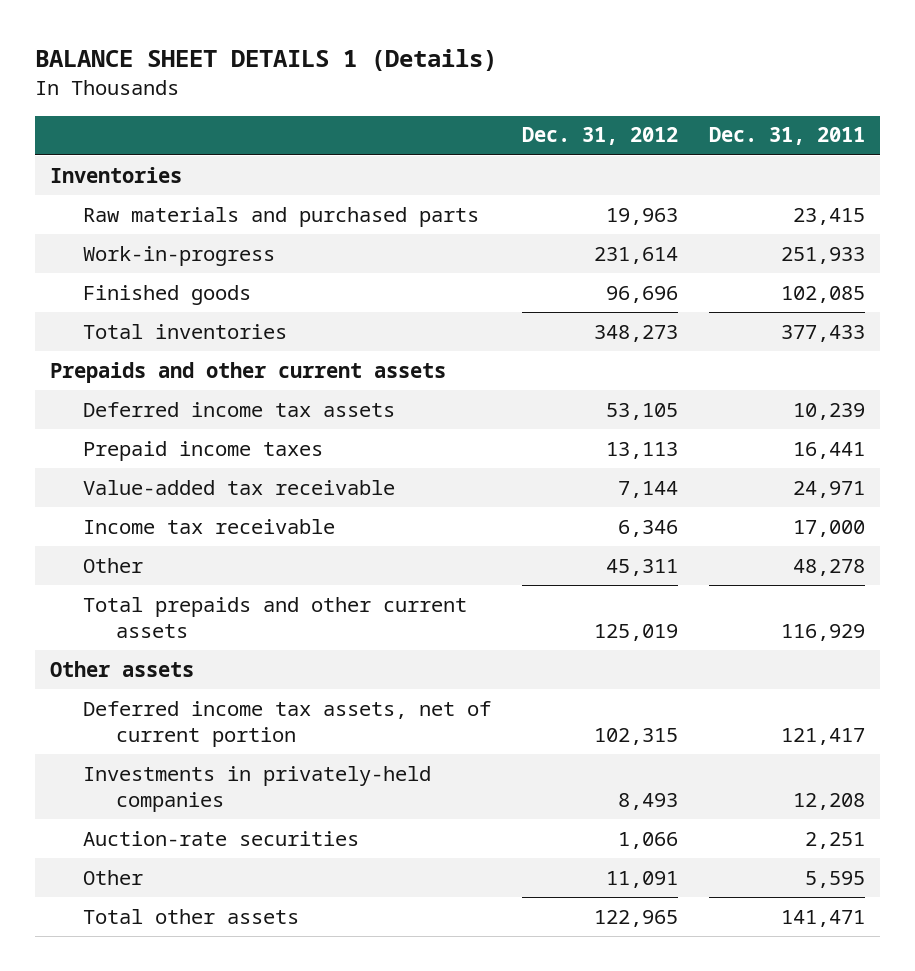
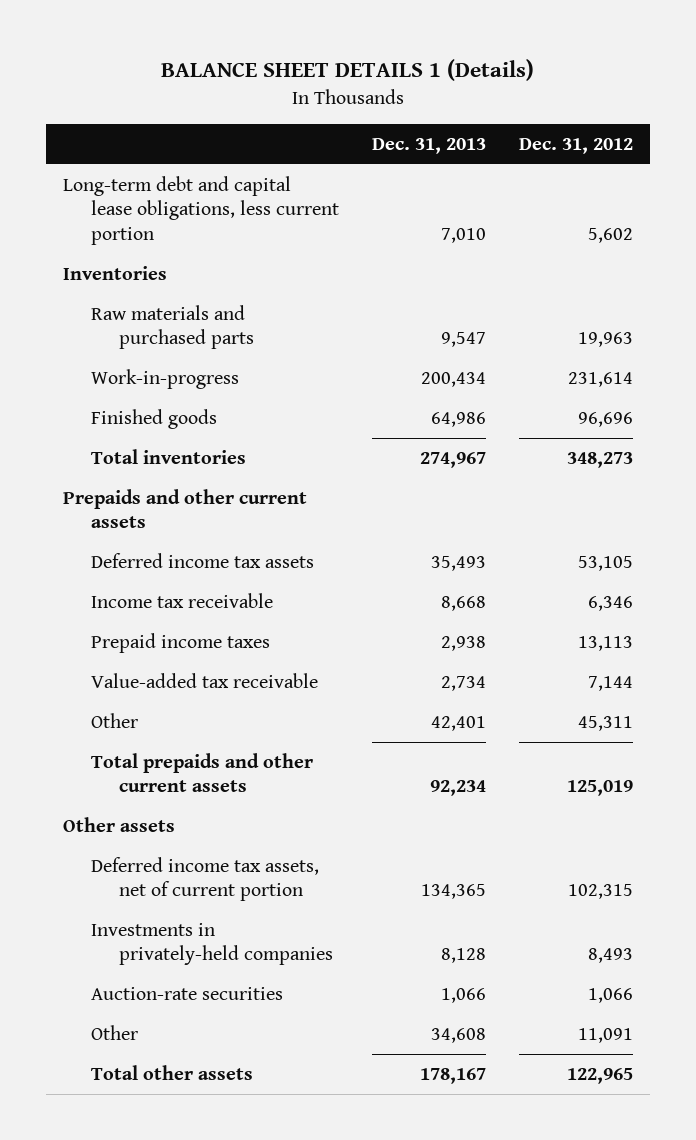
[708,127,865,146] Dec. 31, 2011 -> none
none -> [371,138,486,155] Dec. 31, 2013
none -> [62,176,339,245] Long-term debt and capital lease obligations, less current portion
[83,518,336,534] Income tax receivable -> [90,593,273,609] Income tax receivable

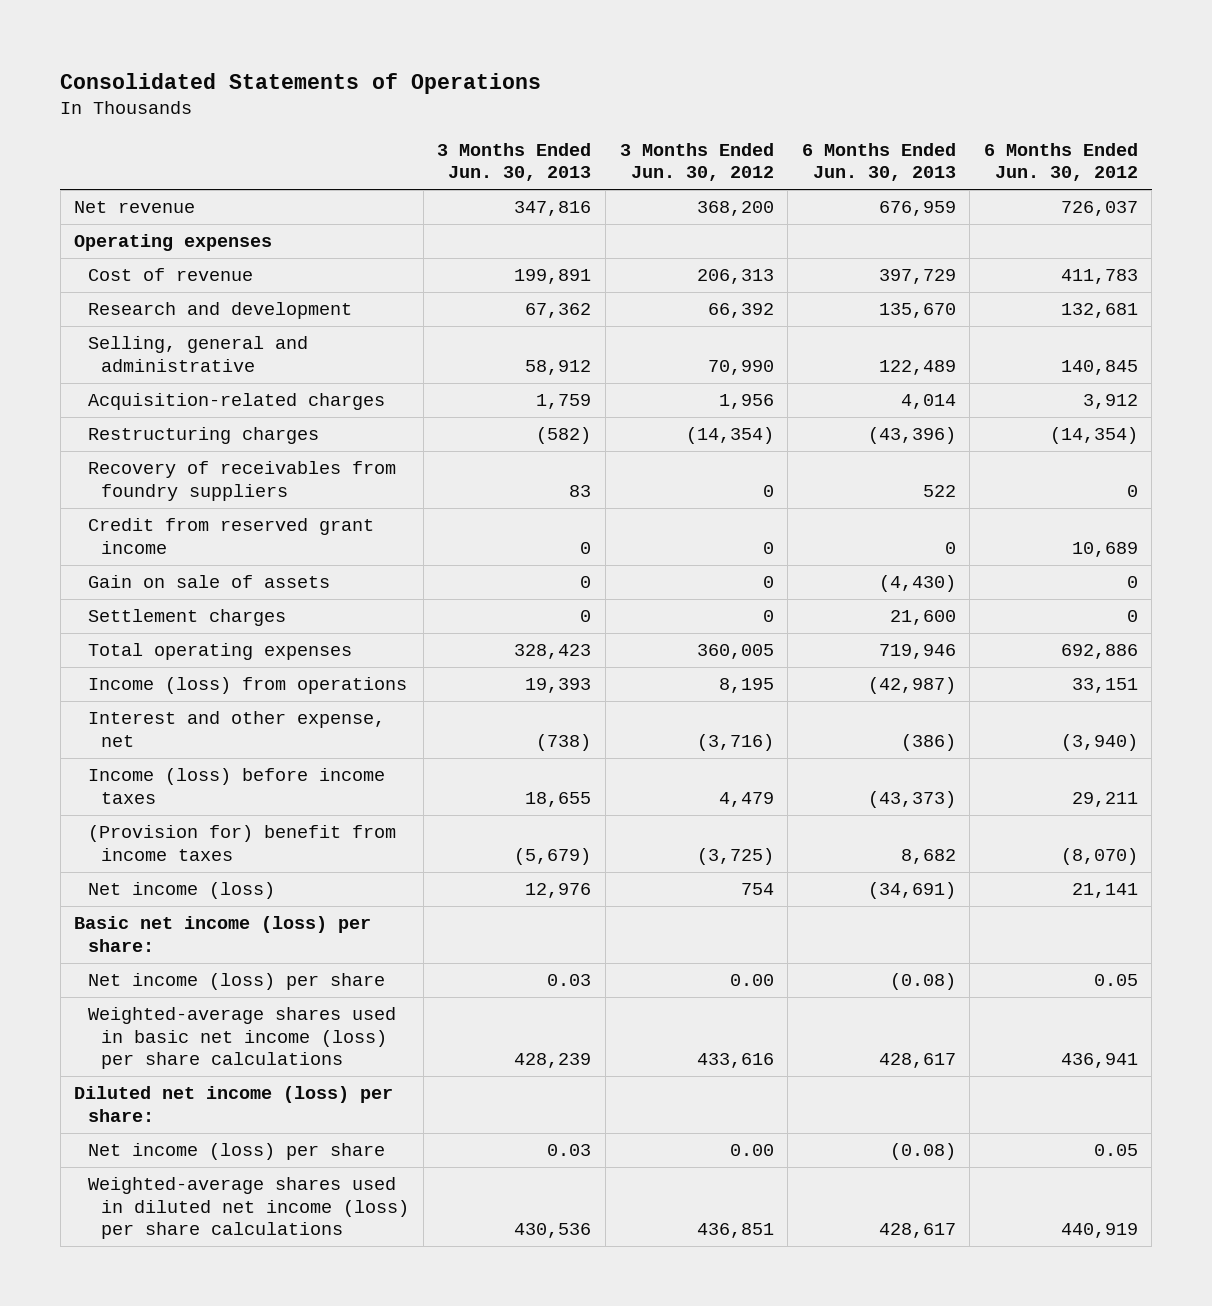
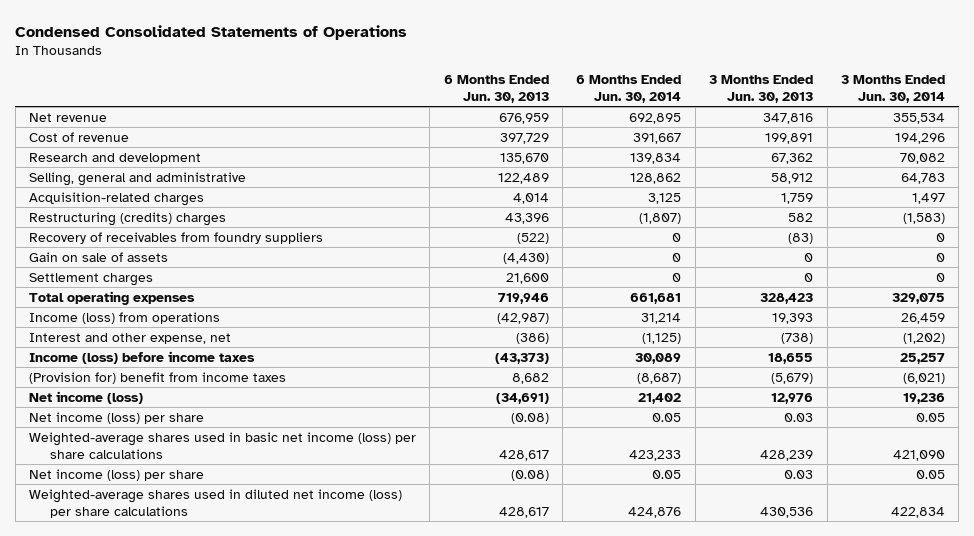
[60,72,542,94] Consolidated Statements of Operations -> [15,24,408,40] Condensed Consolidated Statements of Operations
[619,142,774,182] 3 Months Ended Jun. 30, 2012 -> none
[983,142,1138,182] 6 Months Ended Jun. 30, 2012 -> none
none -> [576,74,682,103] 6 Months Ended Jun. 30, 2014
none -> [840,74,945,103] 3 Months Ended Jun. 30, 2014
[74,234,273,252] Operating expenses -> none
[87,518,374,554] Credit from reserved grant income -> none
[87,427,319,445] Restructuring charges -> [29,211,227,226] Restructuring (credits) charges
[536,427,592,445] (582) -> [788,212,814,222] 582
[867,427,956,445] (43,396) -> [504,212,549,224] 43,396
[569,484,592,497] 83 -> [788,232,814,244] (83)
[922,484,956,497] 522 -> [516,232,549,244] (522)
[74,916,372,952] Basic net income (loss) per share: -> none
[74,1086,394,1122] Diluted net income (loss) per share: -> none

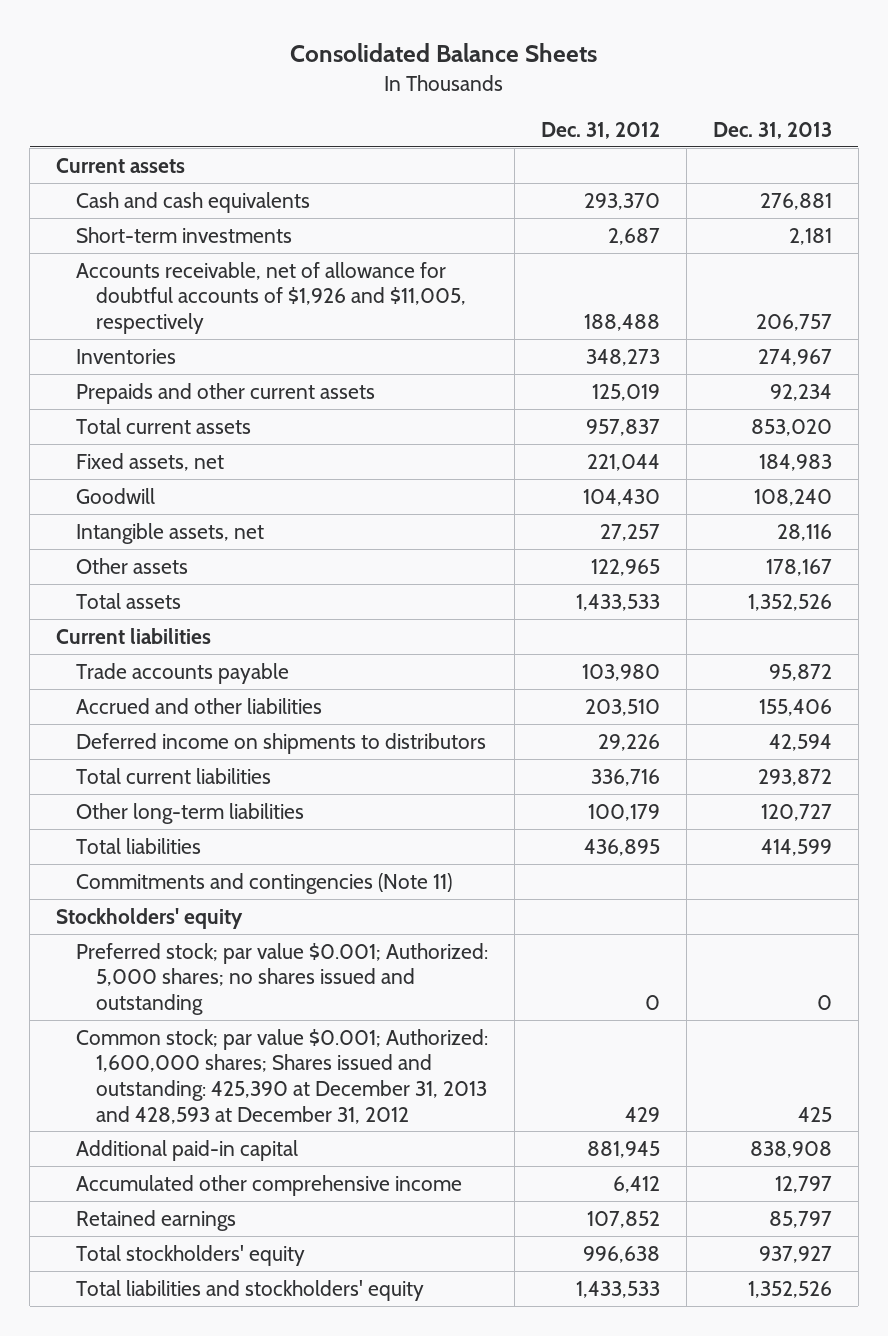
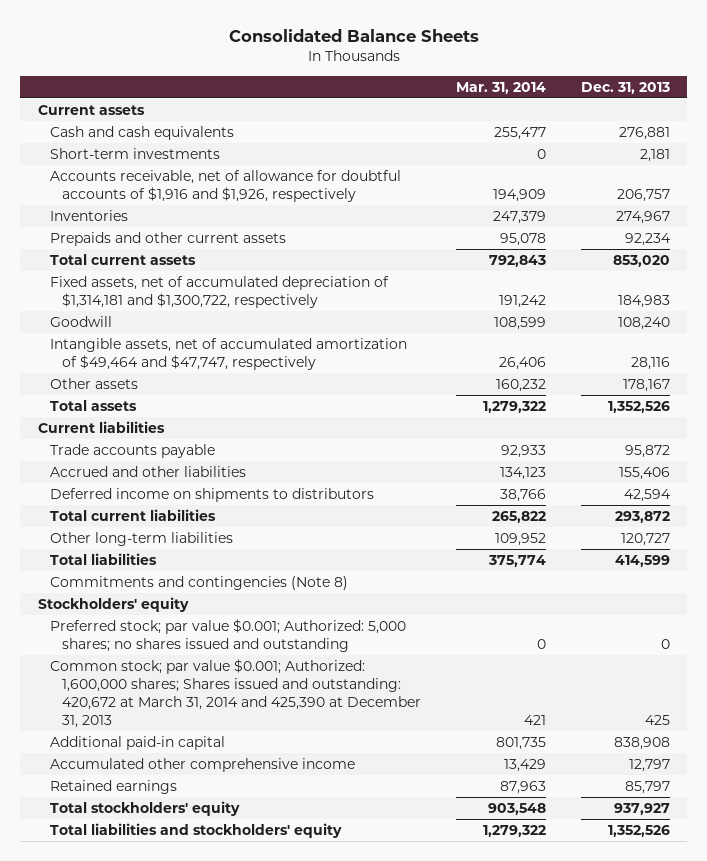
[540,121,660,139] Dec. 31, 2012 -> none
none -> [455,81,546,94] Mar. 31, 2014
[76,261,467,334] Accounts receivable, net of allowance for doubtful accounts of $1,926 and $11,005, respectively -> [49,169,401,202] Accounts receivable, net of allowance for doubtful accounts of $1,916 and $1,926, respectively
[76,452,225,471] Fixed assets, net -> [49,275,389,308] Fixed assets, net of accumulated depreciation of $1,314,181 and $1,300,722, respectively
[76,522,265,544] Intangible assets, net -> [49,337,407,370] Intangible assets, net of accumulated amortization of $49,464 and $47,747, respectively
[76,872,453,894] Commitments and contingencies (Note 11) -> [49,575,348,590] Commitments and contingencies (Note 8)
[76,1028,489,1124] Common stock; par value $0.001; Authorized: 1,600,000 shares; Shares issued and outstanding: 425,390 at December 31, 2013 and 428,593 at December 31, 2012 -> [49,658,421,728] Common stock; par value $0.001; Authorized: 1,600,000 shares; Shares issued and outstanding: 420,672 at March 31, 2014 and 425,390 at December 31, 2013

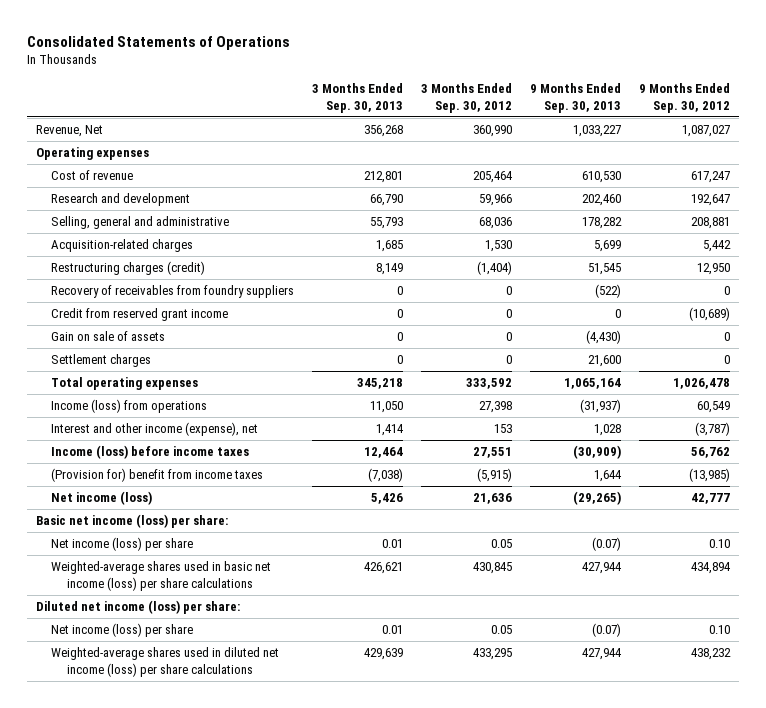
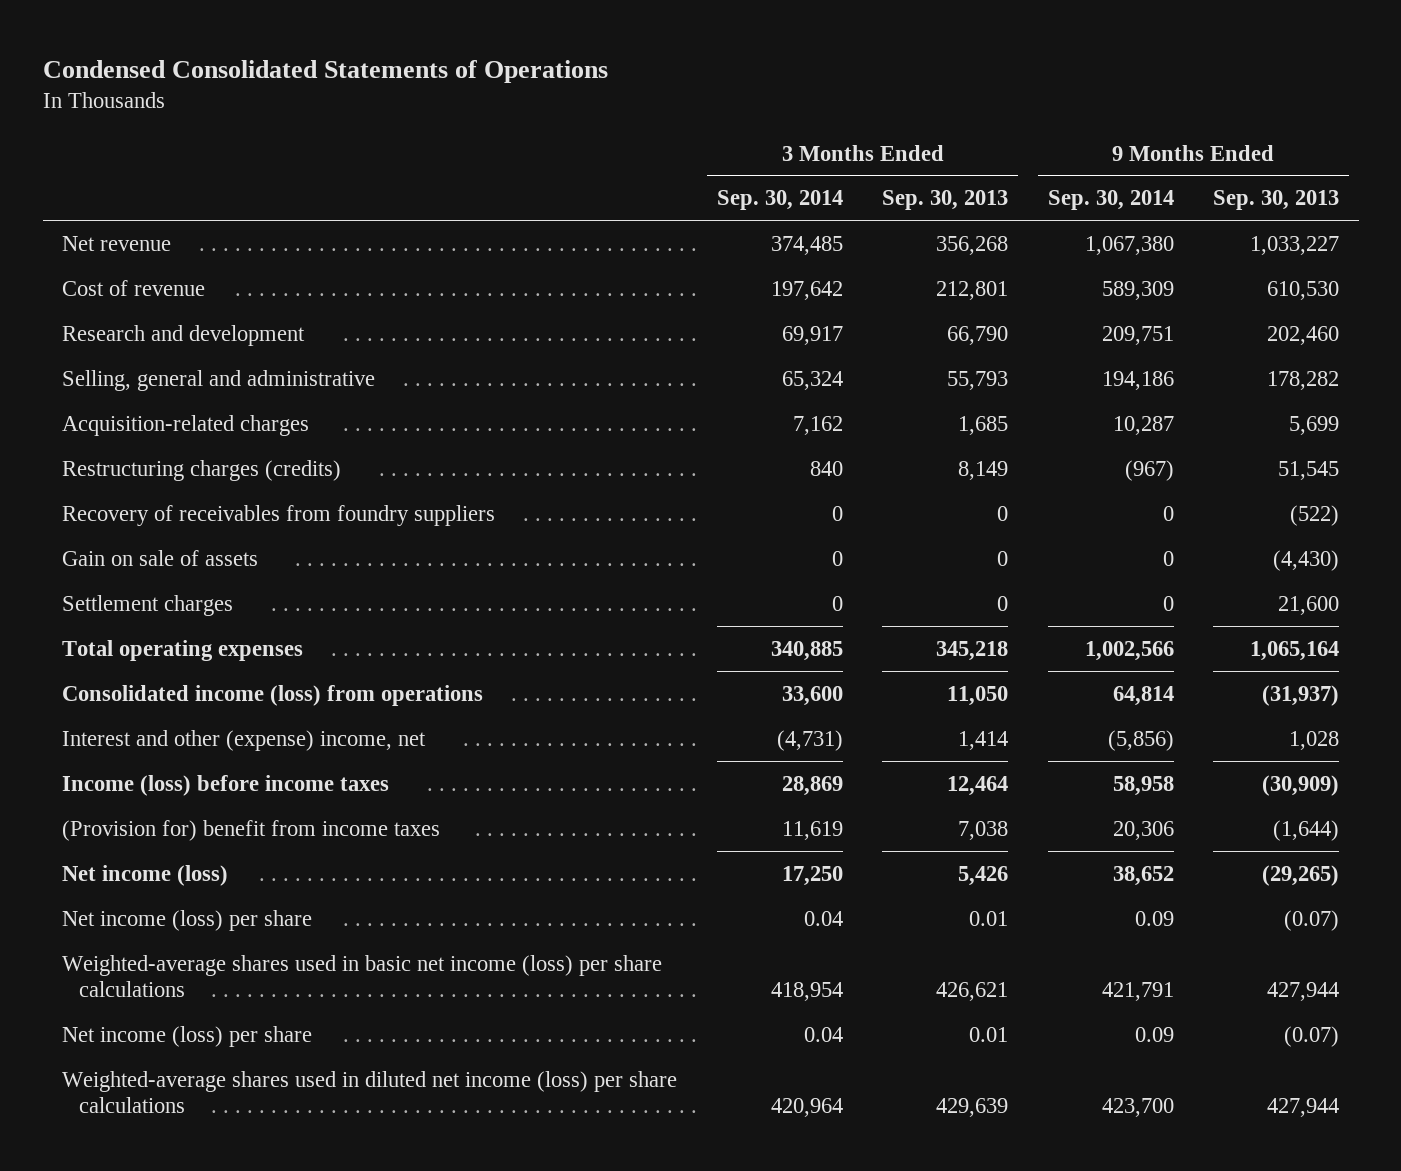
[26,35,290,50] Consolidated Statements of Operations -> [42,59,608,83] Condensed Consolidated Statements of Operations
[421,83,513,113] 3 Months Ended Sep. 30, 2012 -> none
[638,83,730,113] 9 Months Ended Sep. 30, 2012 -> none
none -> [716,190,843,211] Sep. 30, 2014
none -> [1047,190,1174,211] Sep. 30, 2014
[35,147,149,161] Operating expenses -> none
[35,125,103,138] Revenue, Net -> [62,235,172,251] Net revenue
[51,261,206,276] Restructuring charges (credit) -> [62,459,342,481] Restructuring charges (credits)
[51,308,229,322] Credit from reserved grant income -> none
[51,399,208,414] Income (loss) from operations -> [62,684,484,706] Consolidated income (loss) from operations
[51,422,259,437] Interest and other income (expense), net -> [62,729,427,751] Interest and other (expense) income, net
[368,468,404,483] (7,038) -> [958,820,1009,840] 7,038
[593,470,622,483] 1,644 -> [1272,819,1339,841] (1,644)
[35,514,228,529] Basic net income (loss) per share: -> none
[35,600,240,615] Diluted net income (loss) per share: -> none

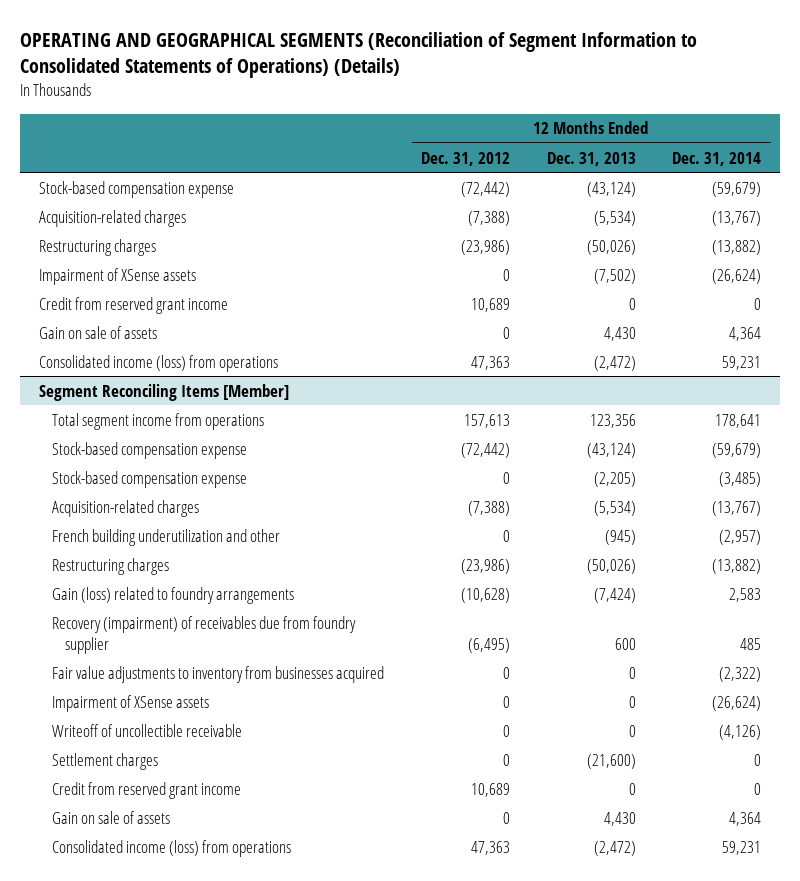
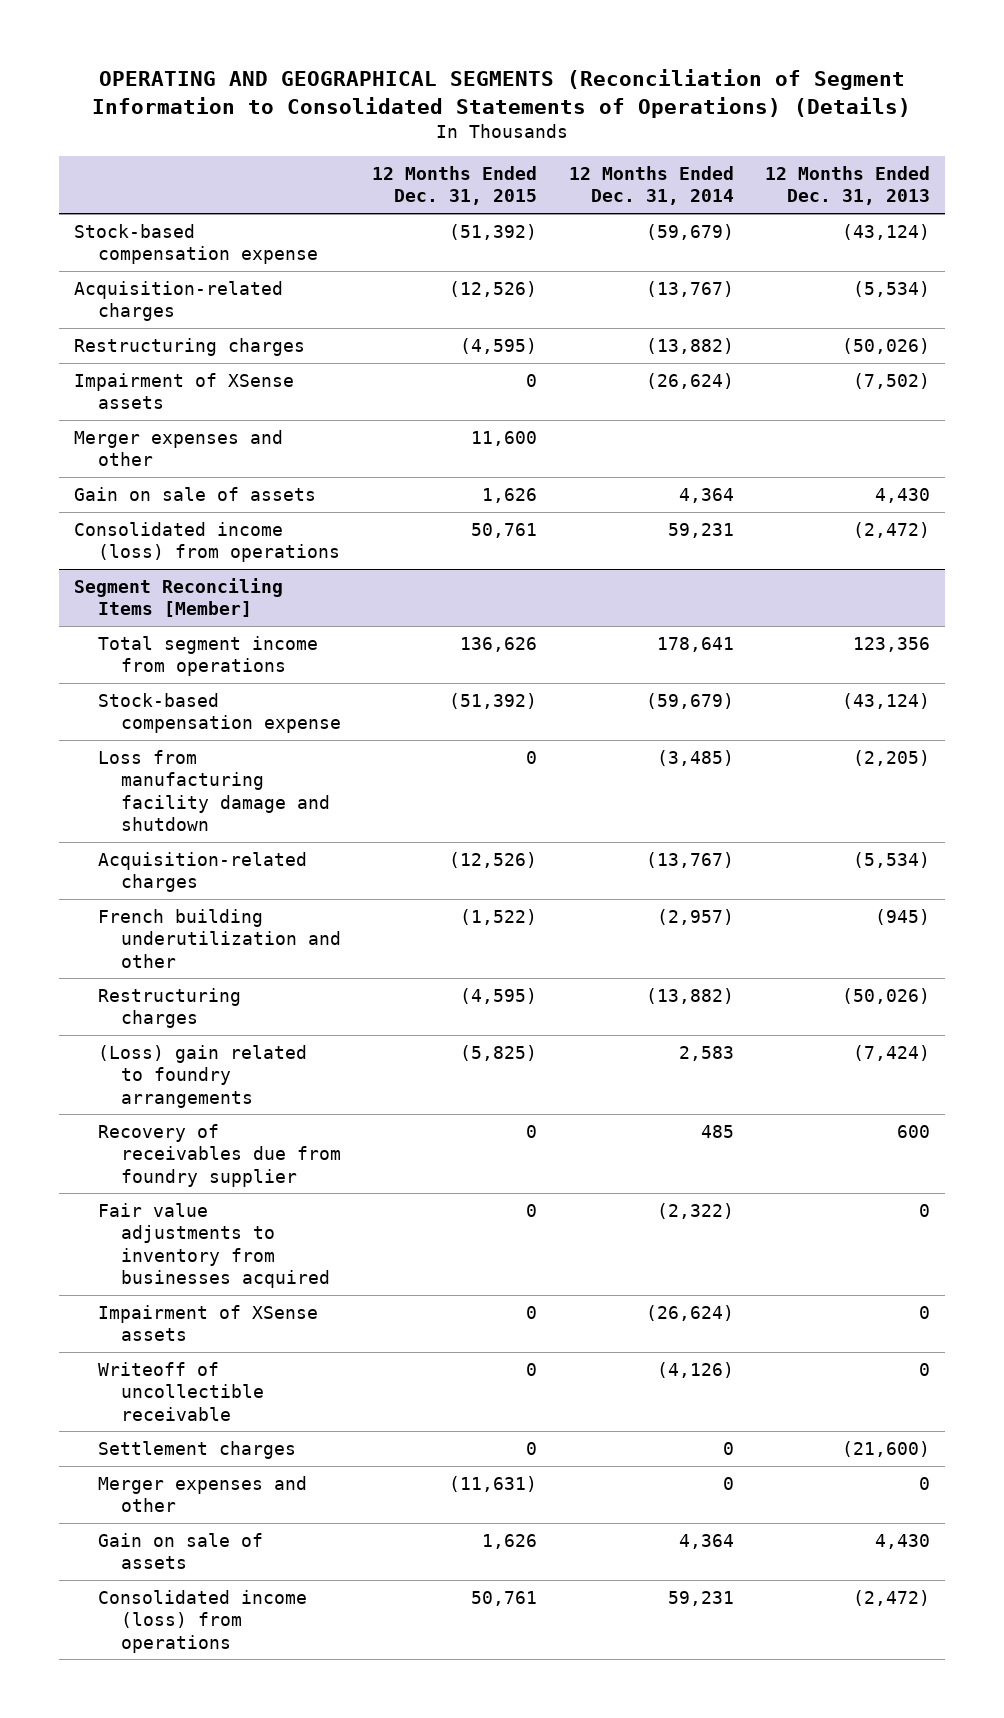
[420,151,510,166] Dec. 31, 2012 -> none
none -> [372,165,538,206] 12 Months Ended Dec. 31, 2015
[38,296,228,314] Credit from reserved grant income -> none
none -> [74,429,284,467] Merger expenses and other
[51,470,247,488] Stock-based compensation expense -> [97,749,331,831] Loss from manufacturing facility damage and shutdown
[51,586,294,604] Gain (loss) related to foundry arrangements -> [97,1044,307,1108] (Loss) gain related to foundry arrangements
[51,615,356,654] Recovery (impairment) of receivables due from foundry supplier -> [97,1123,342,1187] Recovery of receivables due from foundry supplier
[51,781,241,799] Credit from reserved grant income -> none
none -> [97,1475,307,1513] Merger expenses and other

